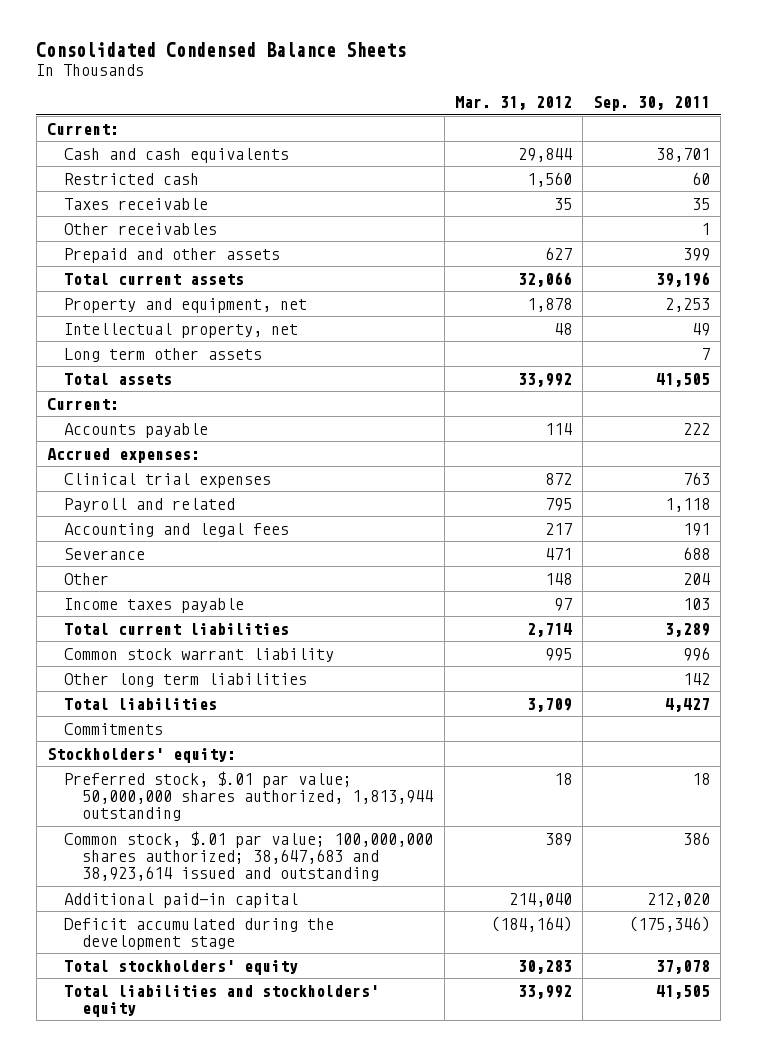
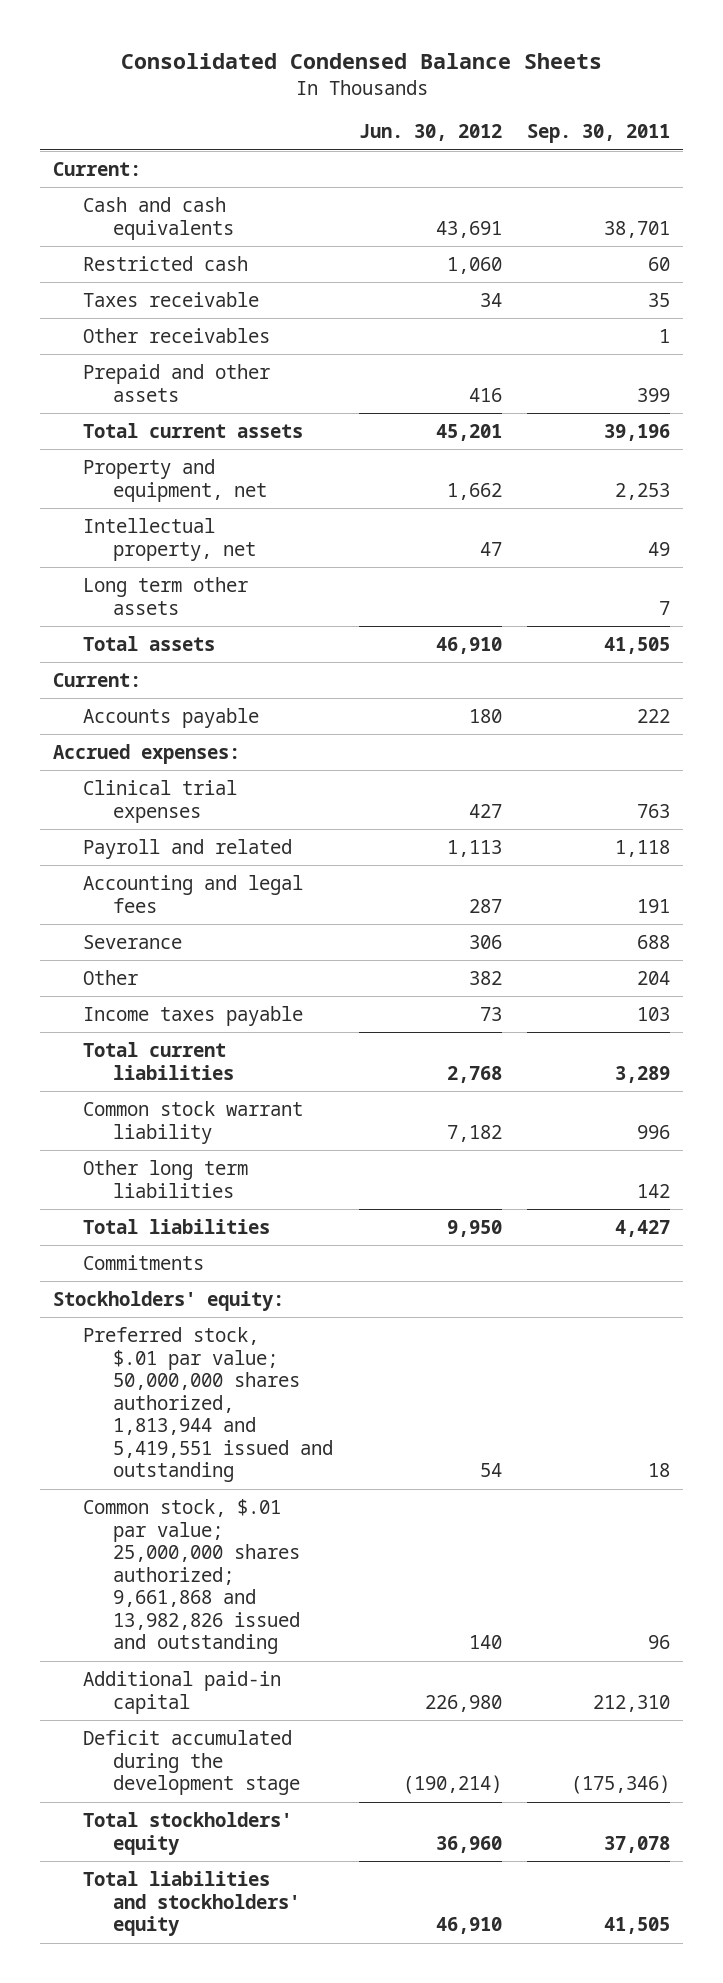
[454,96,572,111] Mar. 31, 2012 -> none
none -> [358,124,502,142] Jun. 30, 2012
[64,770,433,822] Preferred stock, $.01 par value; 50,000,000 shares authorized, 1,813,944 outstanding -> [82,1327,333,1483] Preferred stock, $.01 par value; 50,000,000 shares authorized, 1,813,944 and 5,419,551 issued and outstanding
[64,830,434,882] Common stock, $.01 par value; 100,000,000 shares authorized; 38,647,683 and 38,923,614 issued and outstanding -> [82,1499,300,1655] Common stock, $.01 par value; 25,000,000 shares authorized; 9,661,868 and 13,982,826 issued and outstanding
[683,831,711,845] 386 -> [648,1635,671,1650] 96
[647,892,711,907] 212,020 -> [593,1694,671,1712] 212,310

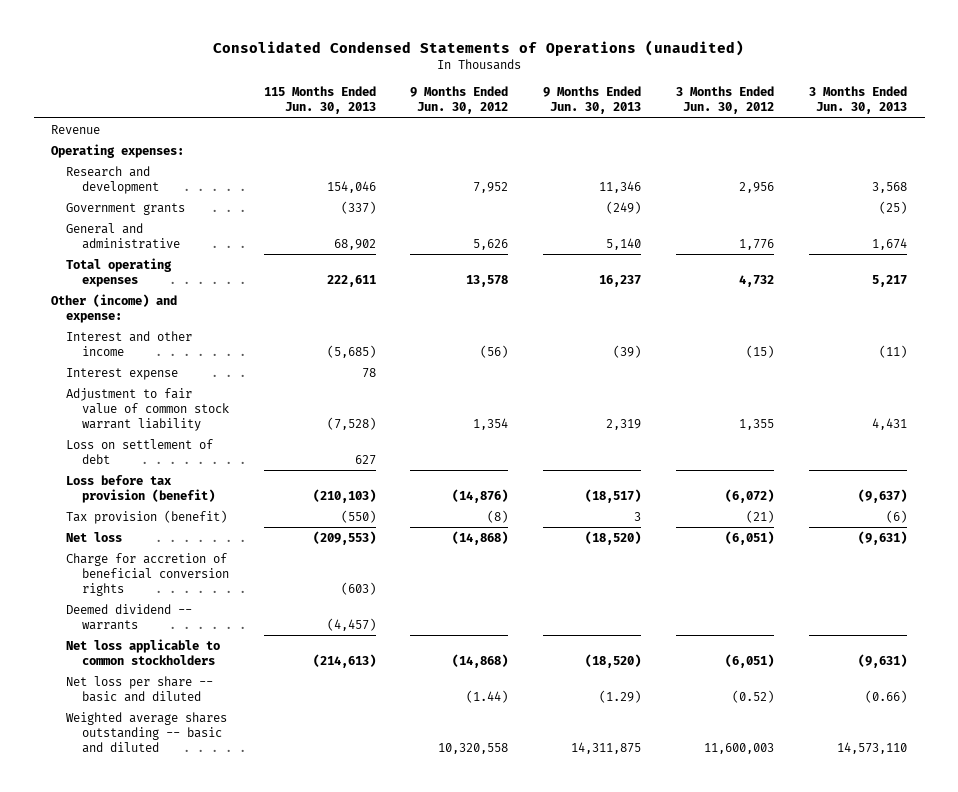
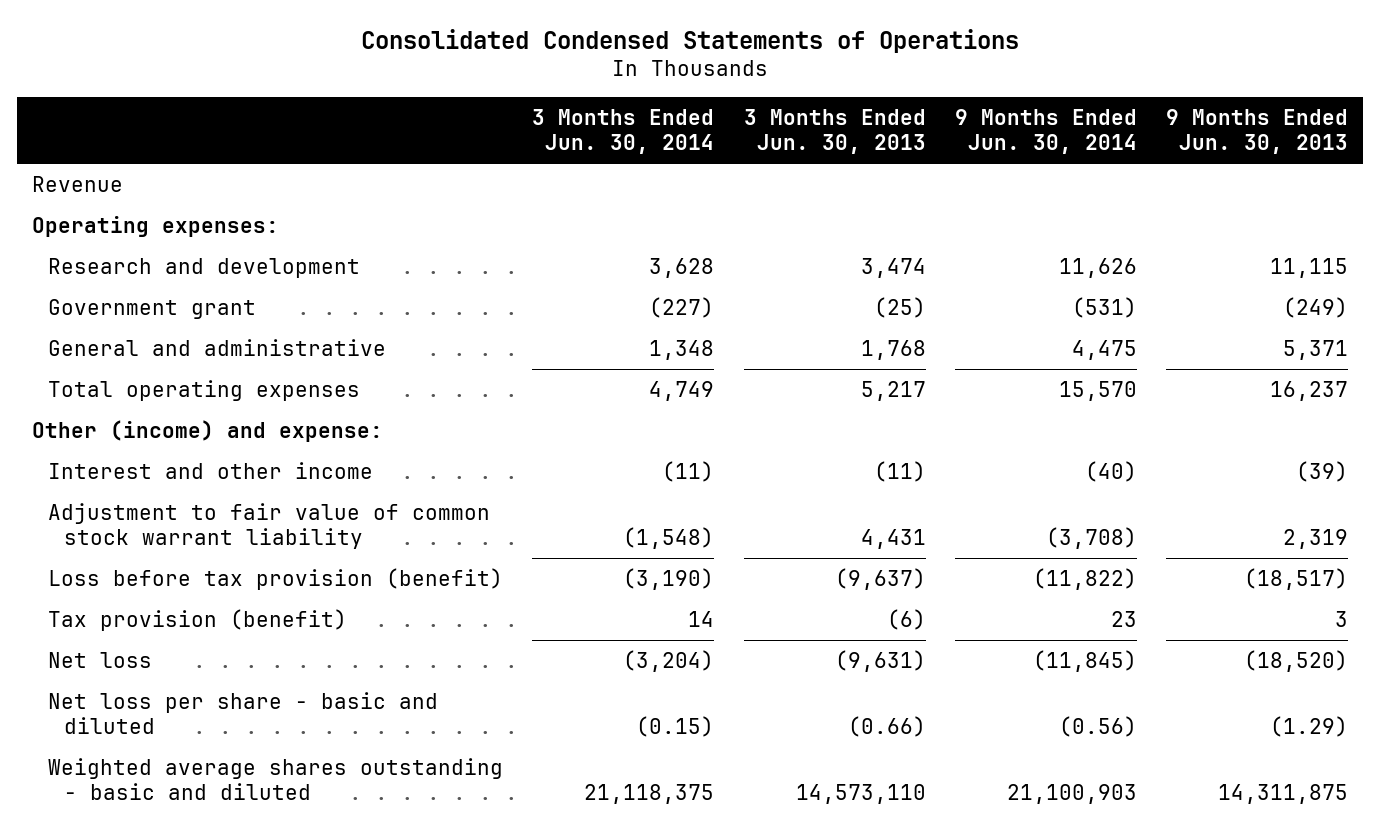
[213,39,745,56] Consolidated Condensed Statements of Operations (unaudited) -> [360,28,1019,53] Consolidated Condensed Statements of Operations
[263,86,376,115] 115 Months Ended Jun. 30, 2013 -> none
[410,86,509,115] 9 Months Ended Jun. 30, 2012 -> none
[676,86,775,115] 3 Months Ended Jun. 30, 2012 -> none
none -> [532,109,715,155] 3 Months Ended Jun. 30, 2014
none -> [954,109,1137,155] 9 Months Ended Jun. 30, 2014
[599,180,642,193] 11,346 -> [1270,258,1349,279] 11,115
[872,181,908,193] 3,568 -> [860,258,926,279] 3,474
[66,202,186,215] Government grants -> [47,299,256,320] Government grant
[606,237,642,250] 5,140 -> [1283,340,1349,361] 5,371
[872,237,908,250] 1,674 -> [860,340,926,361] 1,768
[66,367,179,380] Interest expense -> none
[66,438,214,464] Loss on settlement of debt -> none
[66,552,229,596] Charge for accretion of beneficial conversion rights -> none
[66,603,193,630] Deemed dividend -- warrants -> none
[66,638,221,665] Net loss applicable to common stockholders -> none
[66,675,214,702] Net loss per share -- basic and diluted -> [47,692,438,735] Net loss per share - basic and diluted
[66,711,228,753] Weighted average shares outstanding -- basic and diluted -> [47,758,503,801] Weighted average shares outstanding - basic and diluted

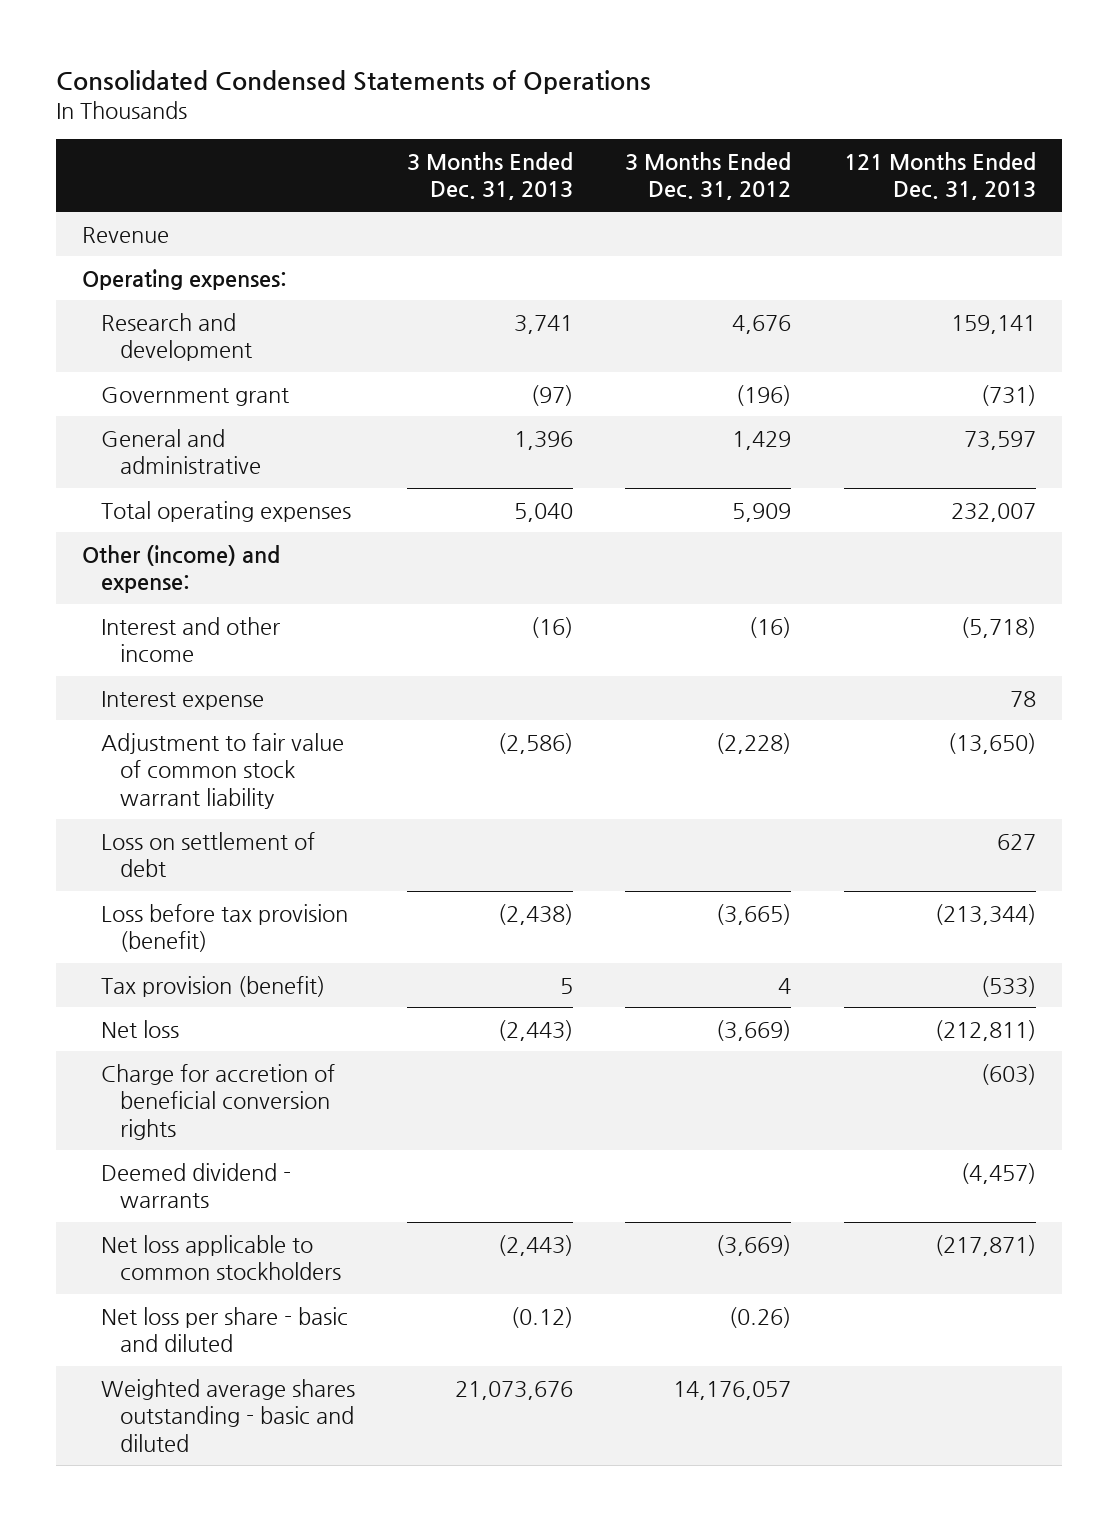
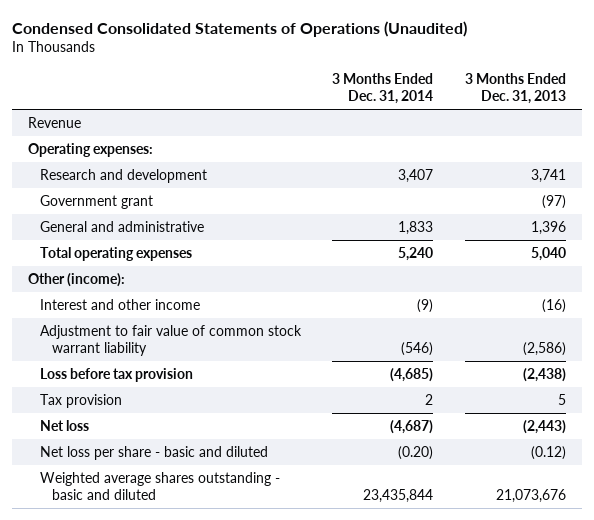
[55,69,651,94] Consolidated Condensed Statements of Operations -> [12,20,468,37] Condensed Consolidated Statements of Operations (Unaudited)
[625,151,792,201] 3 Months Ended Dec. 31, 2012 -> none
[843,151,1036,201] 121 Months Ended Dec. 31, 2013 -> none
none -> [332,73,434,104] 3 Months Ended Dec. 31, 2014
[81,544,280,594] Other (income) and expense: -> [27,273,125,288] Other (income):
[100,690,264,710] Interest expense -> none
[100,831,315,878] Loss on settlement of debt -> none
[100,903,348,953] Loss before tax provision (benefit) -> [39,368,193,383] Loss before tax provision
[100,975,325,997] Tax provision (benefit) -> [39,394,122,409] Tax provision
[100,1063,335,1140] Charge for accretion of beneficial conversion rights -> none
[100,1162,291,1209] Deemed dividend - warrants -> none
[100,1234,341,1281] Net loss applicable to common stockholders -> none

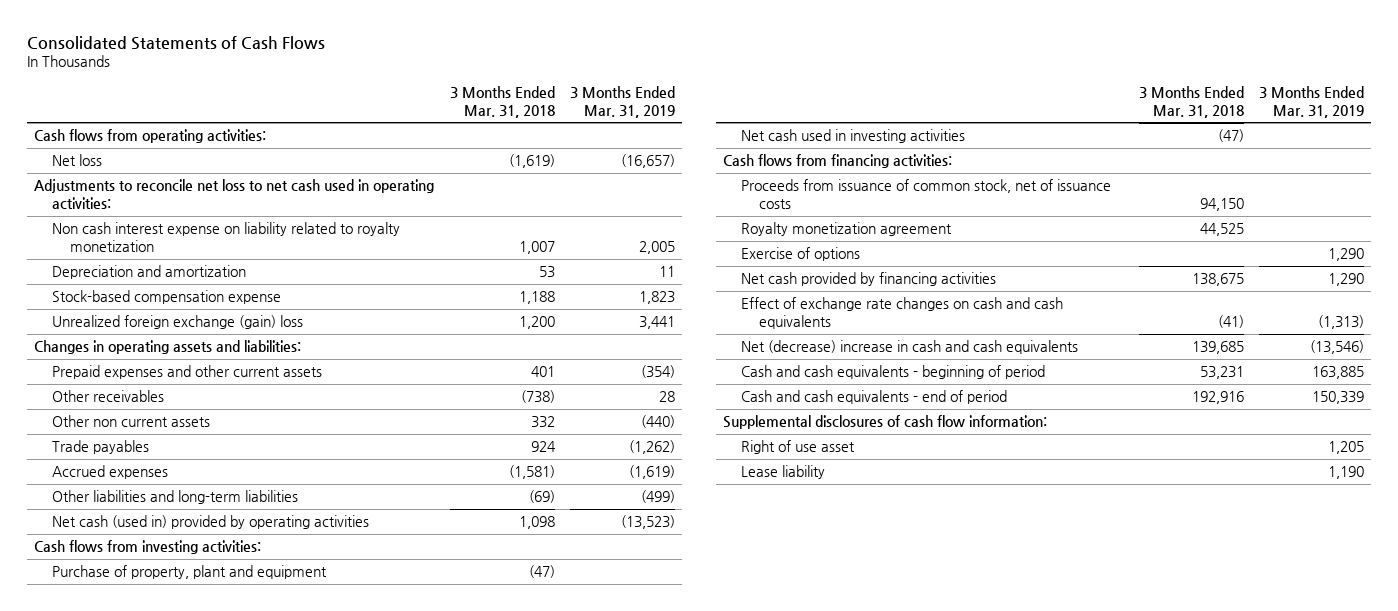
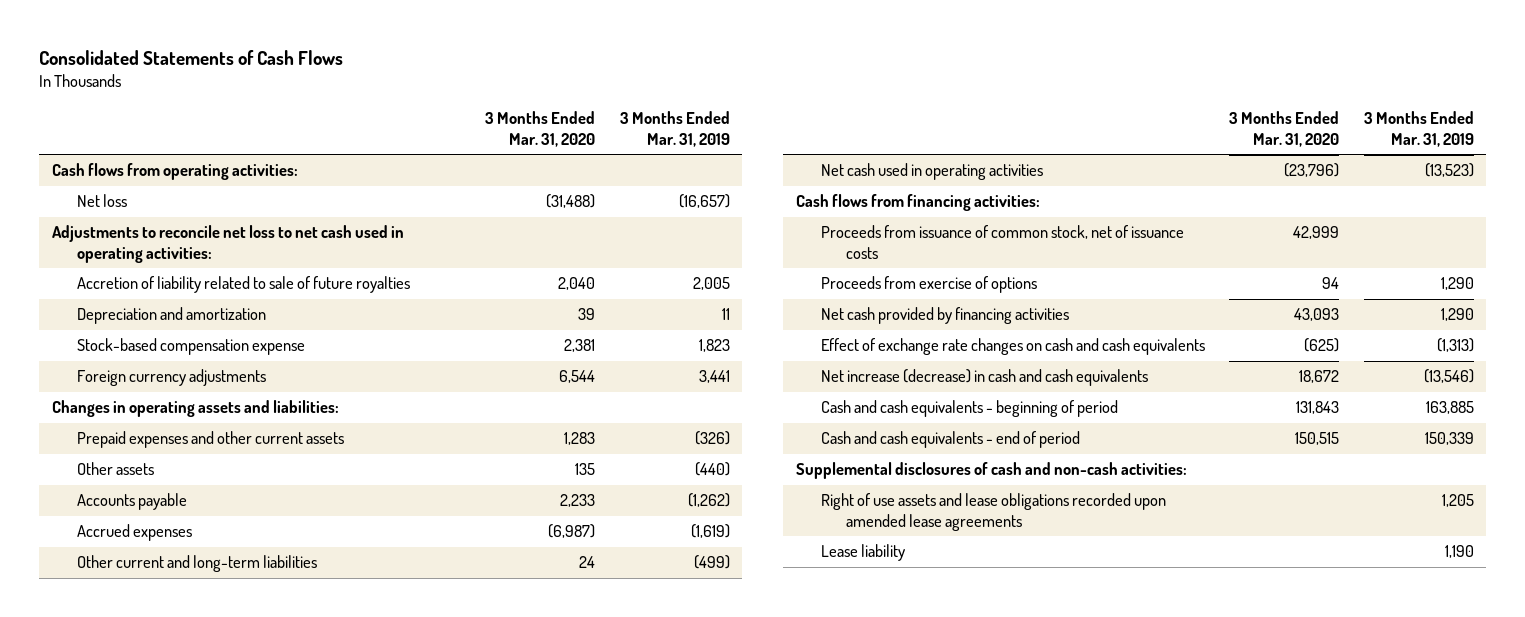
[449,86,555,118] 3 Months Ended Mar. 31, 2018 -> none
none -> [485,111,596,148] 3 Months Ended Mar. 31, 2020
[52,222,401,252] Non cash interest expense on liability related to royalty monetization -> [76,276,410,294] Accretion of liability related to sale of future royalties
[52,315,304,330] Unrealized foreign exchange (gain) loss -> [76,369,266,387] Foreign currency adjustments
[52,390,165,403] Other receivables -> none
[640,365,675,379] (354) -> [694,431,730,446] (326)
[52,415,211,428] Other non current assets -> [76,462,154,476] Other assets
[52,440,150,455] Trade payables -> [76,493,187,511] Accounts payable
[34,540,262,555] Cash flows from investing activities: -> none
[52,565,328,580] Purchase of property, plant and equipment -> none
[741,129,966,144] Net cash used in investing activities -> none
[52,490,299,505] Other liabilities and long-term liabilities -> [76,555,317,573] Other current and long-term liabilities
[52,515,370,530] Net cash (used in) provided by operating activities -> [820,163,1043,181] Net cash used in operating activities
[741,222,953,237] Royalty monetization agreement -> none
[741,247,861,262] Exercise of options -> [820,276,1037,294] Proceeds from exercise of options
[741,340,1079,355] Net (decrease) increase in cash and cash equivalents -> [820,369,1148,387] Net increase (decrease) in cash and cash equivalents
[723,415,1048,430] Supplemental disclosures of cash flow information: -> [795,462,1187,480] Supplemental disclosures of cash and non-cash activities:
[741,440,856,455] Right of use asset -> [820,493,1166,532] Right of use assets and lease obligations recorded upon amended lease agreements

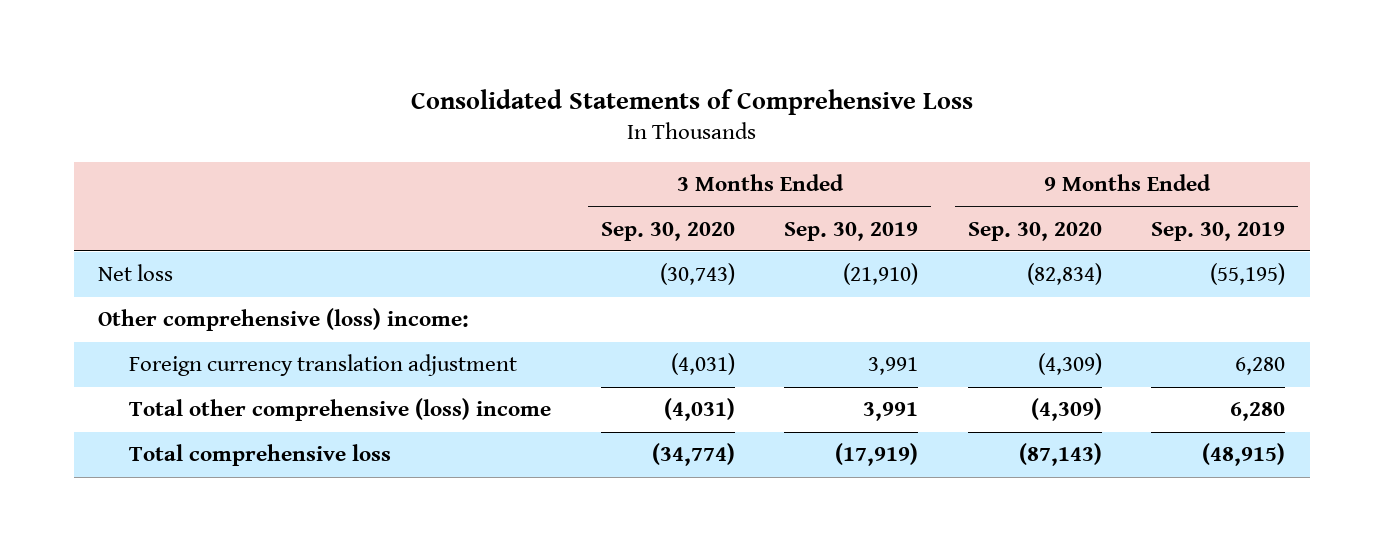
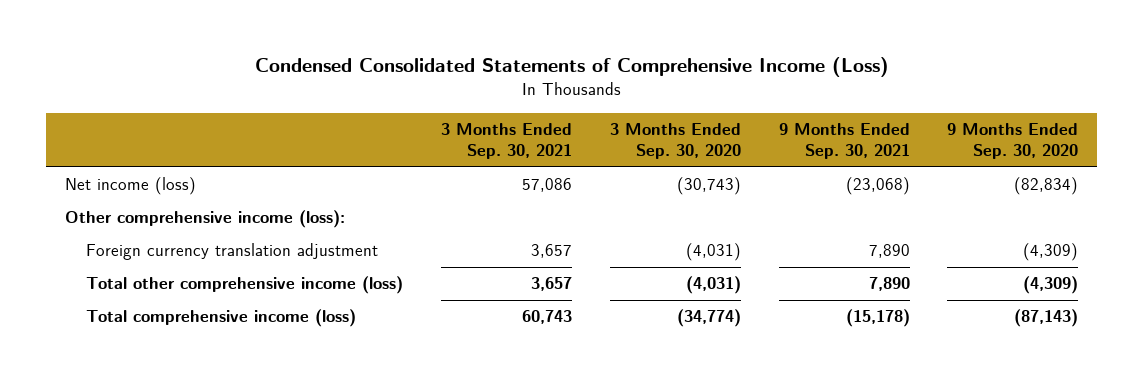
[410,88,973,115] Consolidated Statements of Comprehensive Loss -> [254,57,889,78] Condensed Consolidated Statements of Comprehensive Income (Loss)
[784,221,919,241] Sep. 30, 2019 -> none
[1151,221,1286,241] Sep. 30, 2019 -> none
none -> [440,122,572,160] 3 Months Ended Sep. 30, 2021
none -> [778,122,910,160] 9 Months Ended Sep. 30, 2021
[98,264,174,282] Net loss -> [64,177,196,196] Net income (loss)
[98,308,470,332] Other comprehensive (loss) income: -> [64,210,345,229] Other comprehensive income (loss):
[129,398,552,422] Total other comprehensive (loss) income -> [85,276,403,295] Total other comprehensive income (loss)
[129,444,392,467] Total comprehensive loss -> [85,309,356,328] Total comprehensive income (loss)

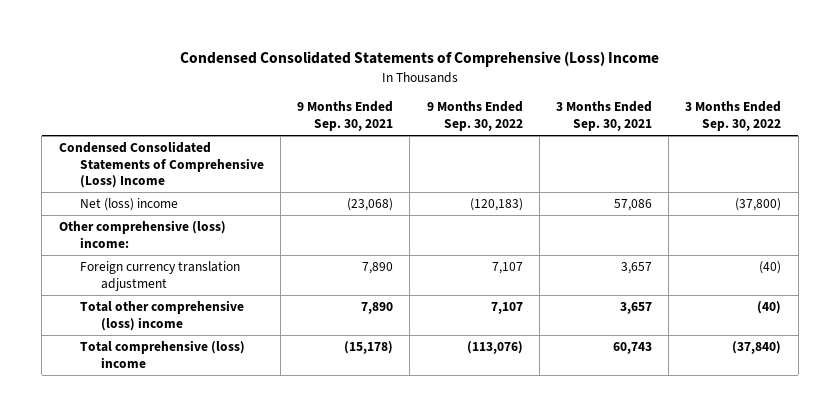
[254,57,889,78] Condensed Consolidated Statements of Comprehensive Income (Loss) -> [180,51,660,68] Condensed Consolidated Statements of Comprehensive (Loss) Income
[609,122,741,160] 3 Months Ended Sep. 30, 2020 -> none
[947,122,1079,160] 9 Months Ended Sep. 30, 2020 -> none
none -> [426,101,523,131] 9 Months Ended Sep. 30, 2022
none -> [685,101,782,131] 3 Months Ended Sep. 30, 2022
none -> [58,141,264,189] Condensed Consolidated Statements of Comprehensive (Loss) Income
[64,177,196,196] Net income (loss) -> [79,198,178,212] Net (loss) income
[64,210,345,229] Other comprehensive income (loss): -> [58,220,226,248] Other comprehensive (loss) income:
[85,276,403,295] Total other comprehensive income (loss) -> [79,300,244,331] Total other comprehensive (loss) income
[85,309,356,328] Total comprehensive income (loss) -> [79,340,245,368] Total comprehensive (loss) income

